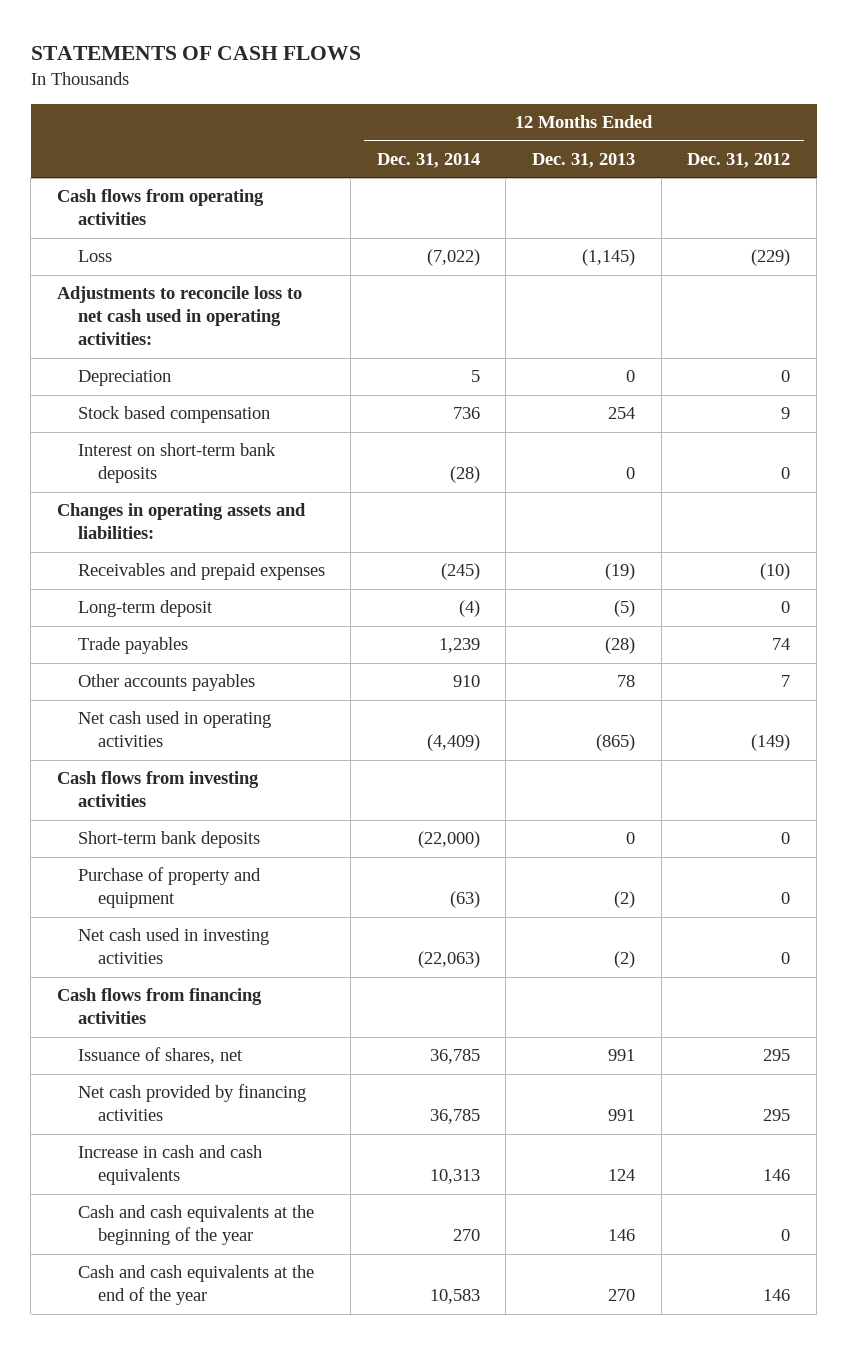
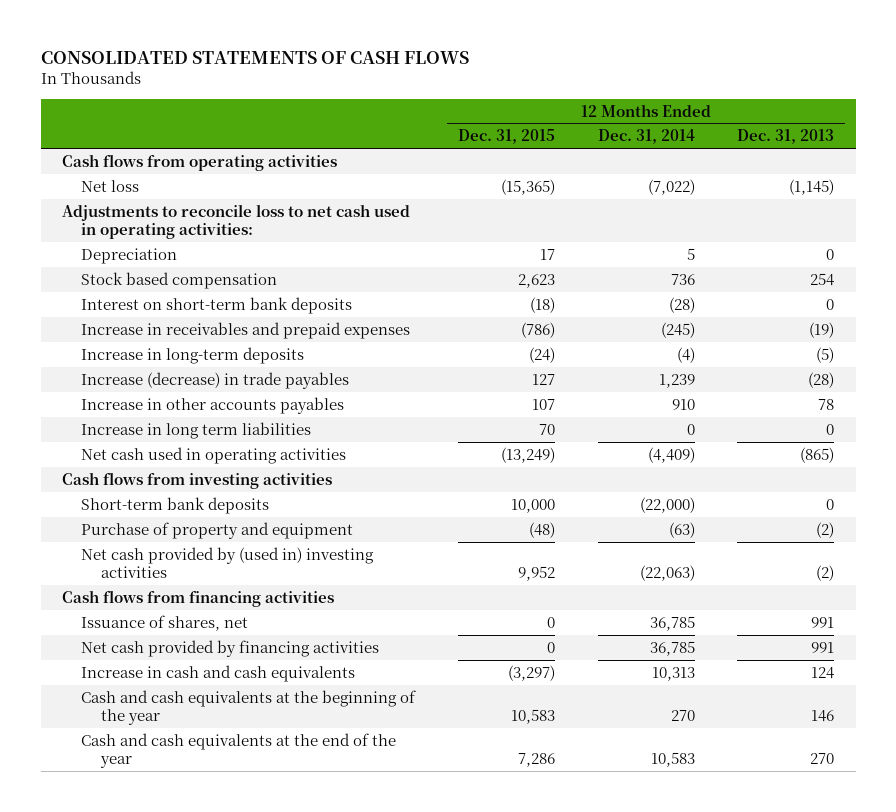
[30,45,361,60] STATEMENTS OF CASH FLOWS -> [40,50,469,64] CONSOLIDATED STATEMENTS OF CASH FLOWS
[687,152,791,168] Dec. 31, 2012 -> none
none -> [458,129,556,145] Dec. 31, 2015
[77,250,112,263] Loss -> [81,179,140,192] Net loss
[57,503,307,540] Changes in operating assets and liabilities: -> none
[77,563,325,581] Receivables and prepaid expenses -> [81,321,411,339] Increase in receivables and prepaid expenses
[77,600,213,618] Long-term deposit -> [81,346,305,364] Increase in long-term deposits
[77,637,188,655] Trade payables -> [81,371,350,389] Increase (decrease) in trade payables
[77,674,255,692] Other accounts payables -> [81,396,345,414] Increase in other accounts payables
none -> [81,421,312,439] Increase in long term liabilities
[77,928,269,965] Net cash used in investing activities -> [81,546,375,578] Net cash provided by (used in) investing activities

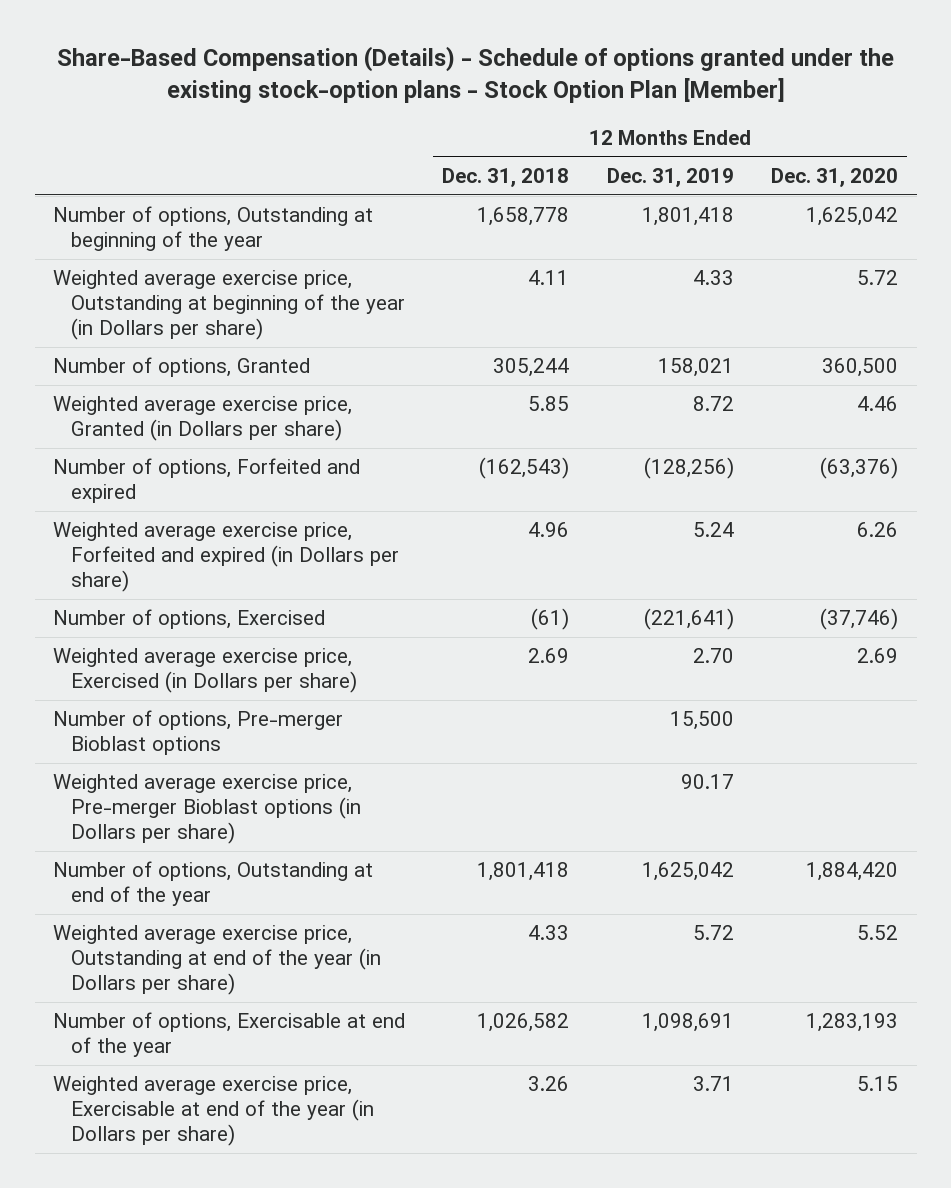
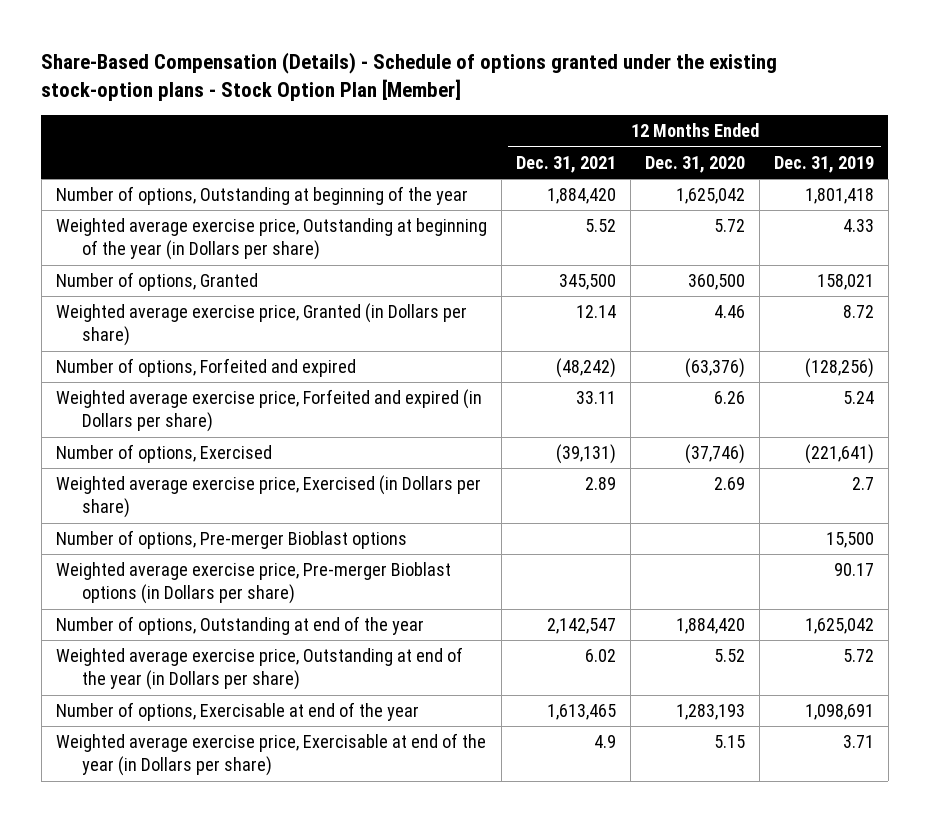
[442,168,570,188] Dec. 31, 2018 -> none
none -> [515,155,616,173] Dec. 31, 2021
[692,648,734,664] 2.70 -> [851,477,874,491] 2.7

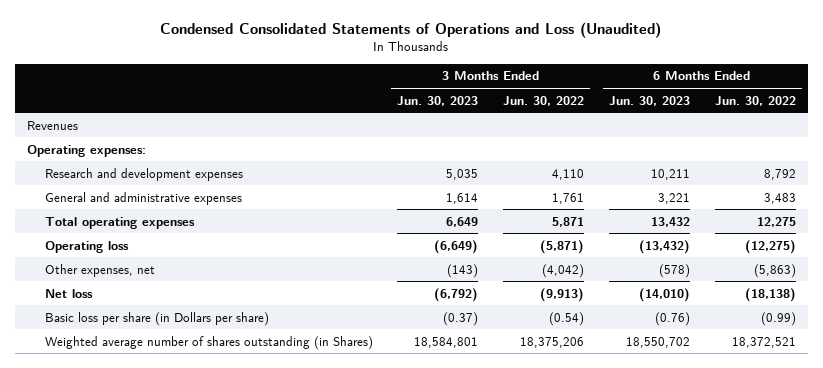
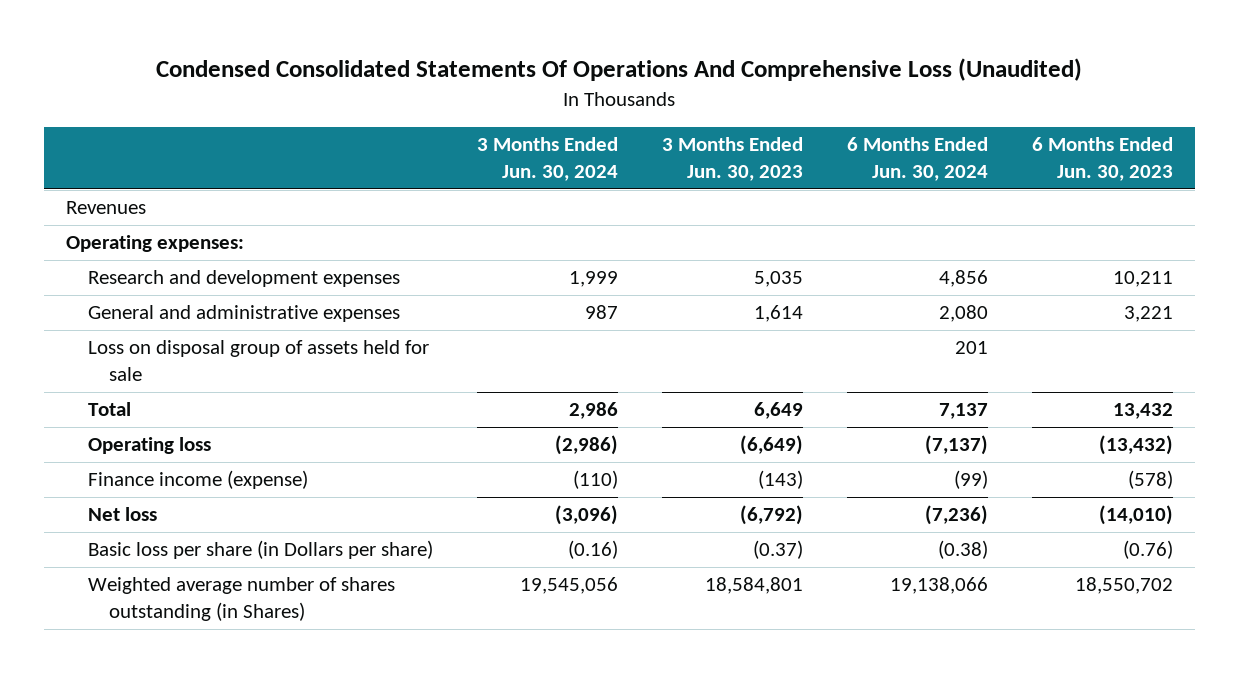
[160,22,662,39] Condensed Consolidated Statements of Operations and Loss (Unaudited) -> [156,57,1083,81] Condensed Consolidated Statements Of Operations And Comprehensive Loss (Unaudited)
[503,95,585,106] Jun. 30, 2022 -> none
[714,95,796,106] Jun. 30, 2022 -> none
none -> [476,137,618,182] 3 Months Ended Jun. 30, 2024
none -> [846,137,988,182] 6 Months Ended Jun. 30, 2024
none -> [87,340,429,382] Loss on disposal group of assets held for sale
[44,216,195,229] Total operating expenses -> [87,402,131,417] Total
[44,263,155,277] Other expenses, net -> [87,470,308,490] Finance income (expense)

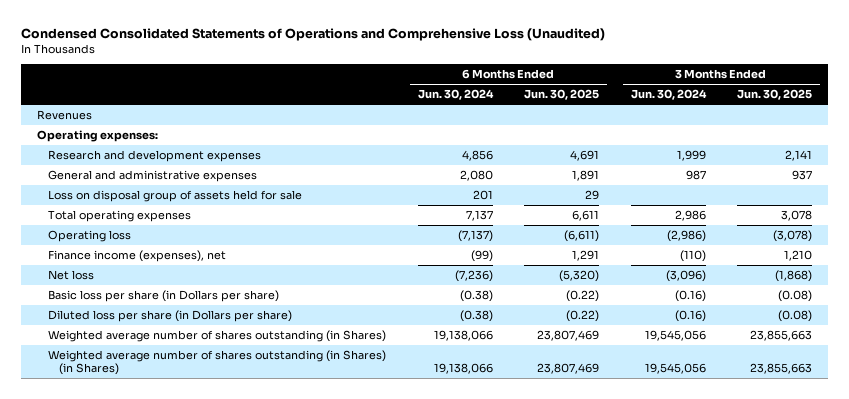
[156,57,1083,81] Condensed Consolidated Statements Of Operations And Comprehensive Loss (Unaudited) -> [21,28,606,42] Condensed Consolidated Statements of Operations and Comprehensive Loss (Unaudited)
[661,137,803,182] 3 Months Ended Jun. 30, 2023 -> none
[1031,137,1173,182] 6 Months Ended Jun. 30, 2023 -> none
none -> [524,89,600,101] Jun. 30, 2025
none -> [737,89,813,101] Jun. 30, 2025
[87,402,131,417] Total -> [48,210,192,223] Total operating expenses
[87,470,308,490] Finance income (expense) -> [48,250,227,263] Finance income (expenses), net
none -> [48,310,293,323] Diluted loss per share (in Dollars per share)
none -> [48,350,387,376] Weighted average number of shares outstanding (in Shares) (in Shares)

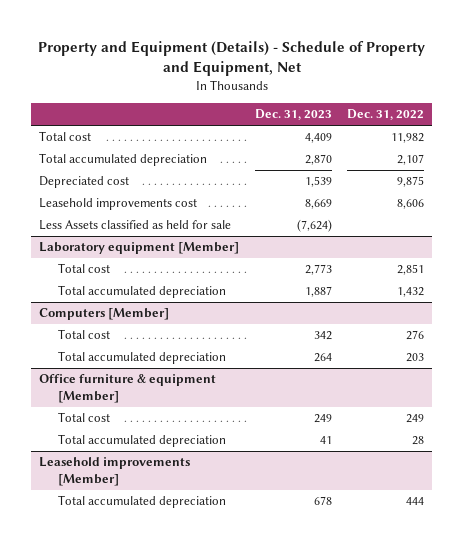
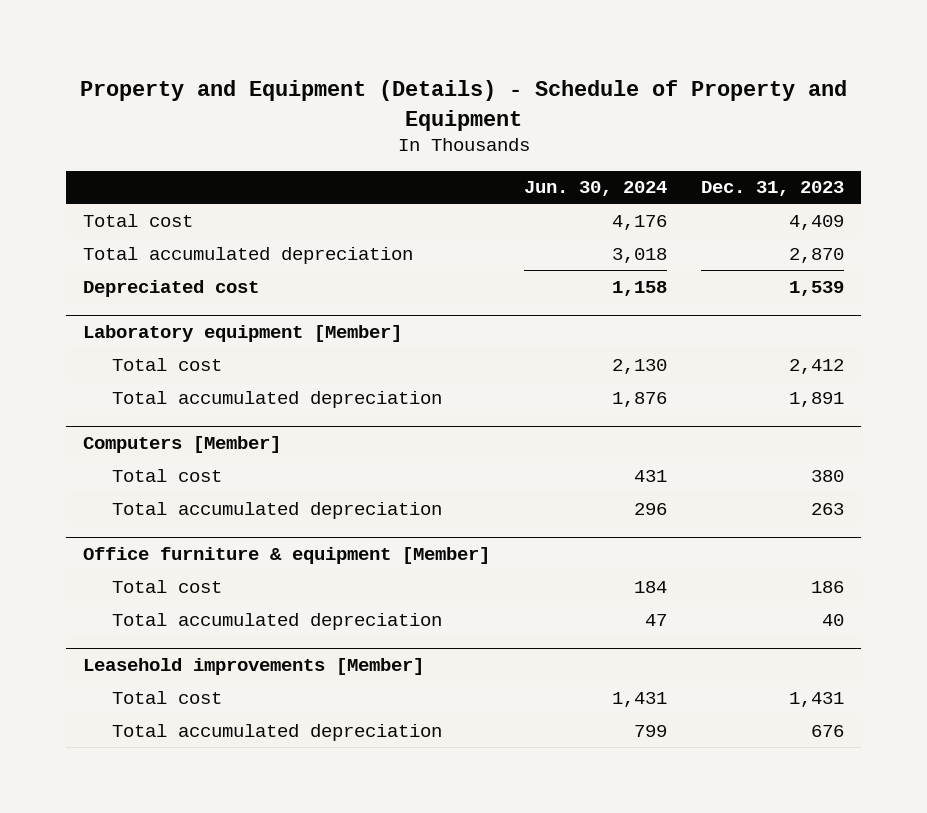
[37,40,425,77] Property and Equipment (Details) - Schedule of Property and Equipment, Net -> [79,79,847,131] Property and Equipment (Details) - Schedule of Property and Equipment
[347,109,425,121] Dec. 31, 2022 -> none
none -> [524,181,668,197] Jun. 30, 2024
[39,198,198,211] Leasehold improvements cost -> none
[39,220,232,231] Less Assets classified as held for sale -> none
[304,264,332,276] 2,773 -> [789,358,845,374] 2,412
[304,286,332,298] 1,887 -> [789,391,845,407] 1,891
[313,331,332,341] 342 -> [811,469,845,482] 380
[313,353,332,363] 264 -> [811,502,845,515] 263
[313,414,332,424] 249 -> [811,580,845,593] 186
[319,436,332,445] 41 -> [822,613,845,626] 40
none -> [112,690,223,704] Total cost
[313,496,332,506] 678 -> [811,724,845,737] 676

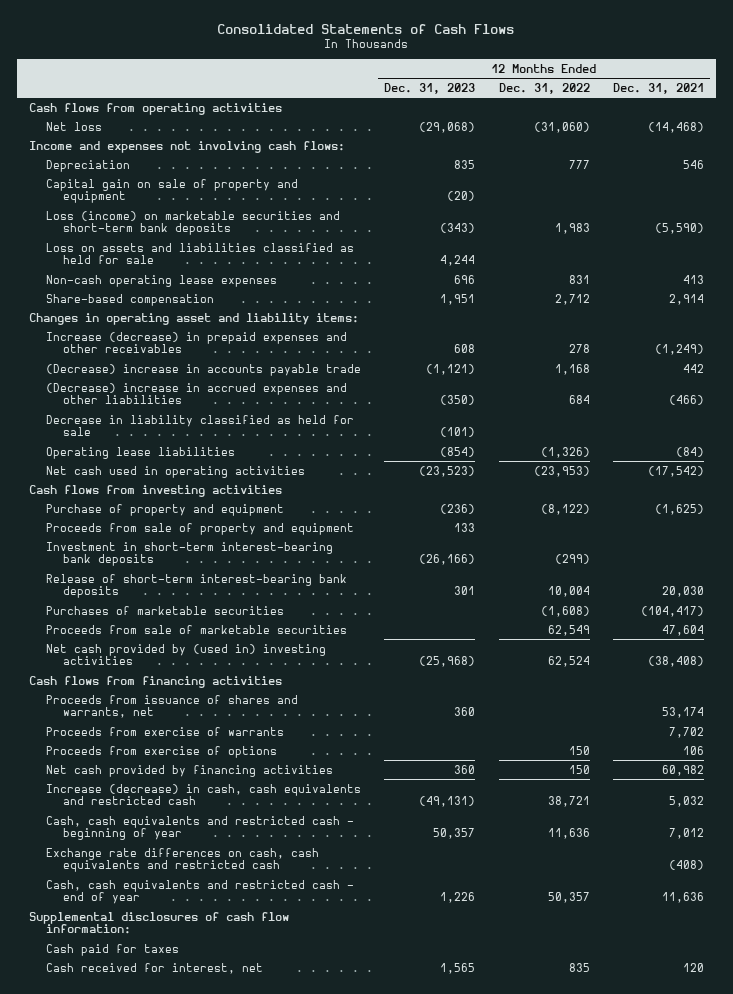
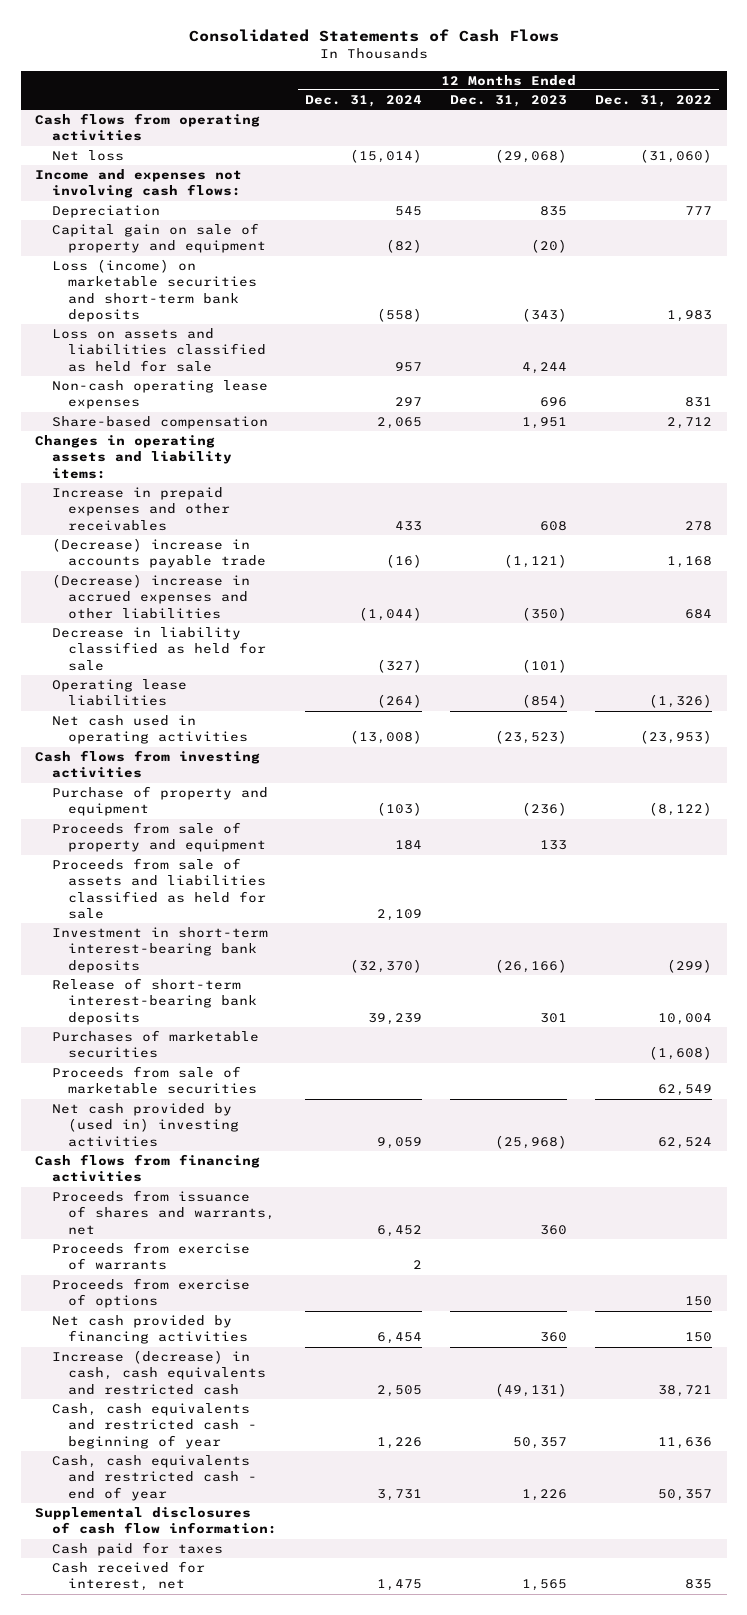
[613,82,705,94] Dec. 31, 2021 -> none
none -> [304,95,422,108] Dec. 31, 2024
[28,312,359,325] Changes in operating asset and liability items: -> [35,435,232,479] Changes in operating assets and liability items:
[45,331,347,354] Increase (decrease) in prepaid expenses and other receivables -> [51,487,231,531] Increase in prepaid expenses and other receivables
none -> [51,858,267,919] Proceeds from sale of assets and liabilities classified as held for sale
[45,847,319,873] Exchange rate differences on cash, cash equivalents and restricted cash -> none

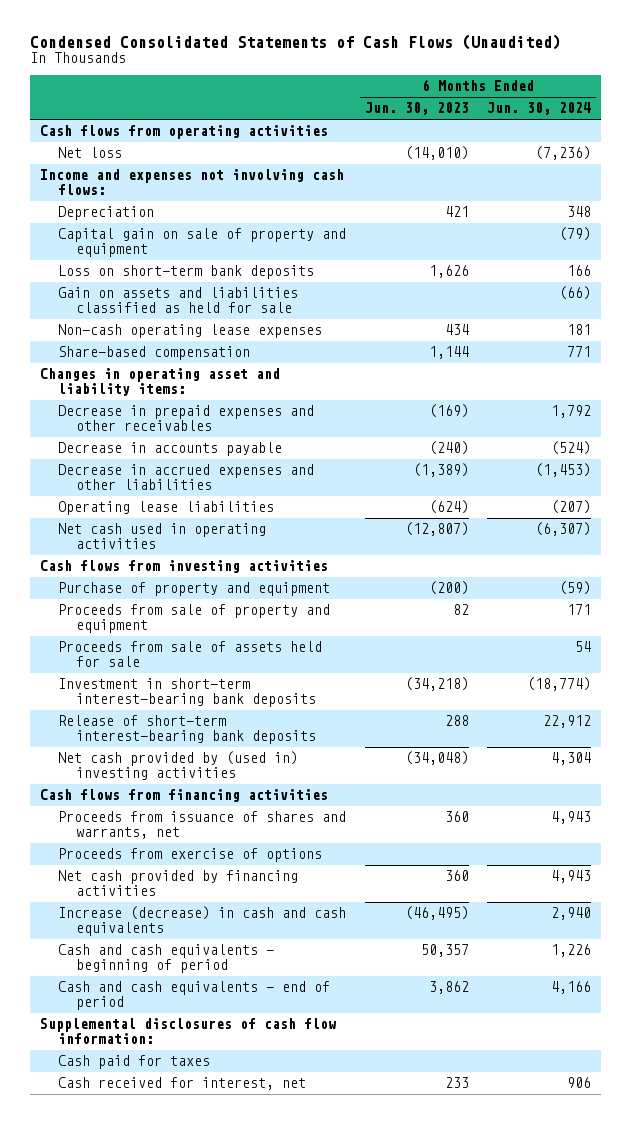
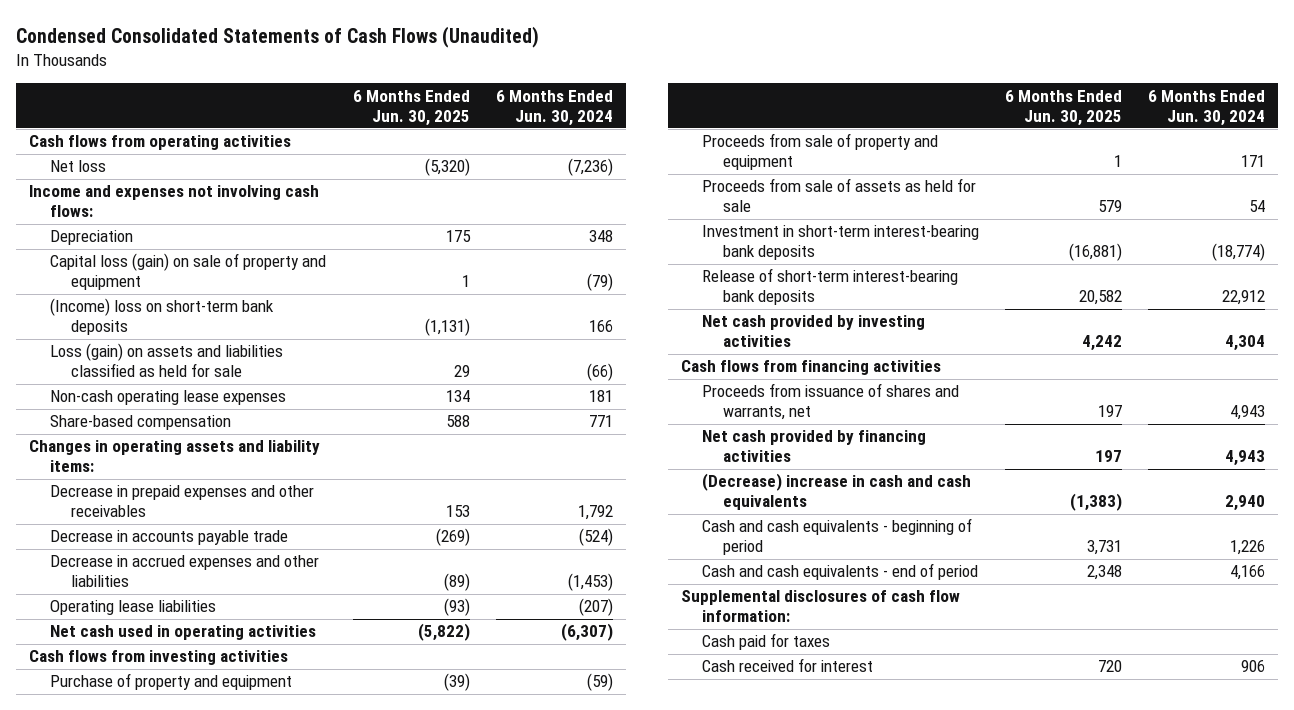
[364,102,469,116] Jun. 30, 2023 -> none
none -> [352,89,470,126] 6 Months Ended Jun. 30, 2025
[57,228,346,257] Capital gain on sale of property and equipment -> [50,253,327,291] Capital loss (gain) on sale of property and equipment
[57,265,314,280] Loss on short-term bank deposits -> [50,298,275,336] (Income) loss on short-term bank deposits
[57,287,298,313] Gain on assets and liabilities classified as held for sale -> [50,343,284,378] Loss (gain) on assets and liabilities classified as held for sale
[39,368,280,396] Changes in operating asset and liability items: -> [29,440,321,473] Changes in operating assets and liability items:
[57,442,282,457] Decrease in accounts payable -> [50,530,289,546] Decrease in accounts payable trade
[57,641,322,667] Proceeds from sale of assets held for sale -> [702,178,977,213] Proceeds from sale of assets as held for sale
[57,751,298,780] Net cash provided by (used in) investing activities -> [702,315,926,348] Net cash provided by investing activities
[57,848,322,863] Proceeds from exercise of options -> none
[57,906,346,936] Increase (decrease) in cash and cash equivalents -> [702,473,972,511] (Decrease) increase in cash and cash equivalents
[57,1077,306,1091] Cash received for interest, net -> [702,658,874,673] Cash received for interest

